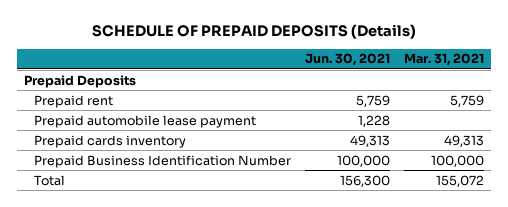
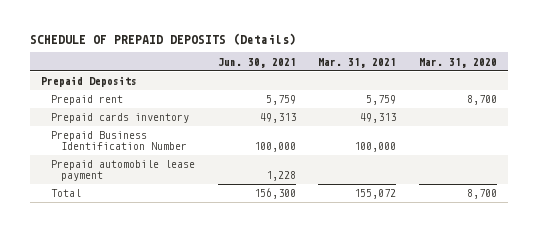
none -> [418,57,497,68] Mar. 31, 2020
[34,114,257,128] Prepaid automobile lease payment -> [51,160,196,182] Prepaid automobile lease payment

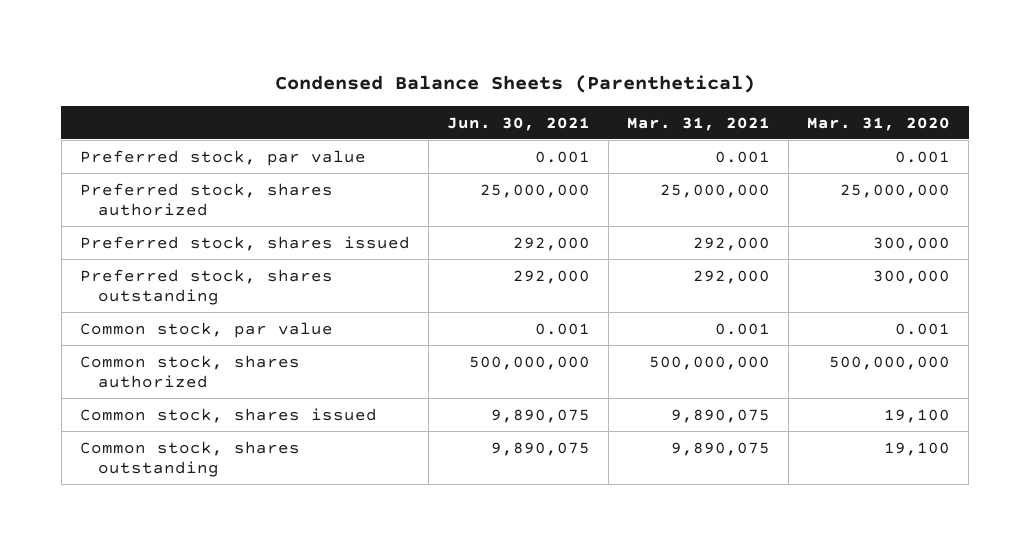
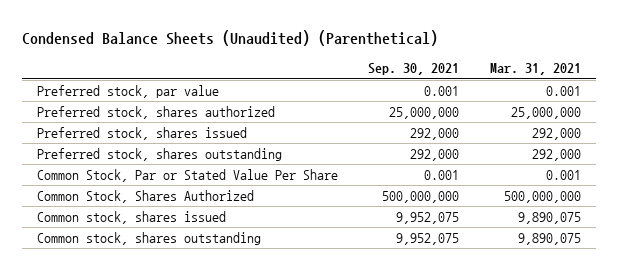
[275,74,756,93] Condensed Balance Sheets (Parenthetical) -> [21,30,438,47] Condensed Balance Sheets (Unaudited) (Parenthetical)
[446,116,590,131] Jun. 30, 2021 -> none
[807,116,951,131] Mar. 31, 2020 -> none
none -> [368,63,460,76] Sep. 30, 2021
[79,321,333,338] Common stock, par value -> [36,169,338,183] Common Stock, Par or Stated Value Per Share
[79,354,300,389] Common stock, shares authorized -> [36,190,254,204] Common Stock, Shares Authorized

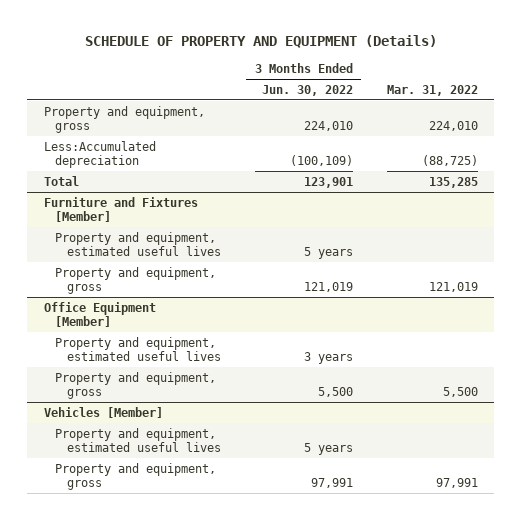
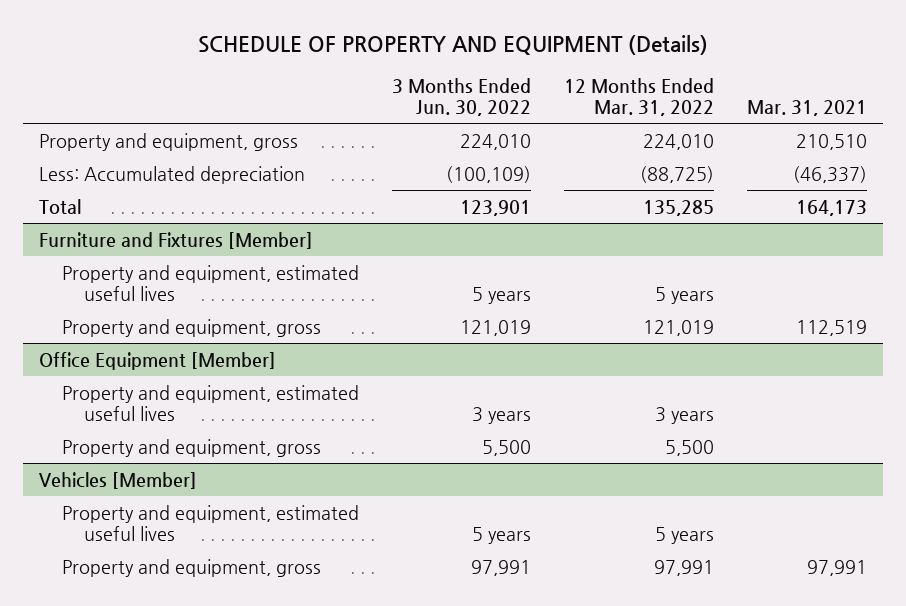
[386,84,478,96] Mar. 31, 2022 -> none
none -> [563,77,714,117] 12 Months Ended Mar. 31, 2022
none -> [746,100,867,117] Mar. 31, 2021
[43,140,156,169] Less:Accumulated depreciation -> [39,165,306,184] Less: Accumulated depreciation

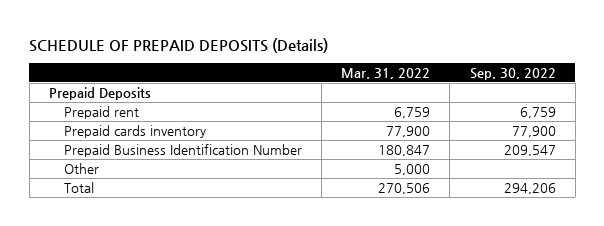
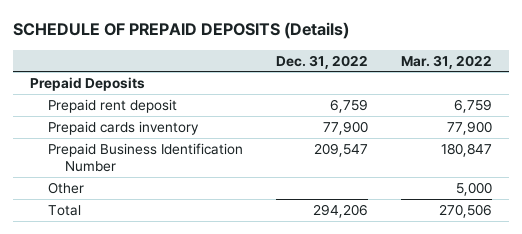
[469,67,556,80] Sep. 30, 2022 -> none
none -> [275,54,368,69] Dec. 31, 2022
[63,106,139,120] Prepaid rent -> [47,99,177,114] Prepaid rent deposit

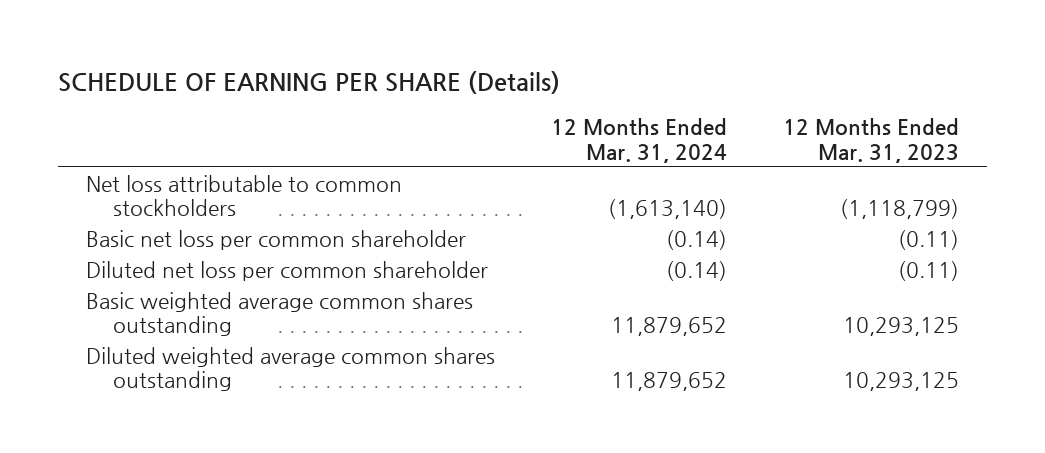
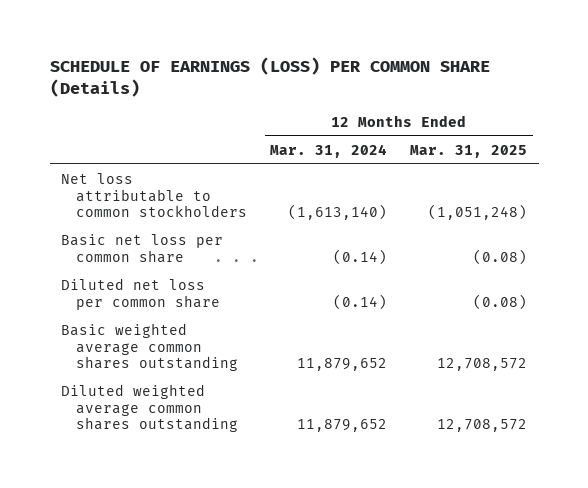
[57,71,560,95] SCHEDULE OF EARNING PER SHARE (Details) -> [49,56,490,97] SCHEDULE OF EARNINGS (LOSS) PER COMMON SHARE (Details)
[783,117,960,163] 12 Months Ended Mar. 31, 2023 -> none
none -> [410,144,528,158] Mar. 31, 2025
[85,229,466,250] Basic net loss per common shareholder -> [61,233,224,263] Basic net loss per common share
[85,260,488,281] Diluted net loss per common shareholder -> [61,277,221,310] Diluted net loss per common share

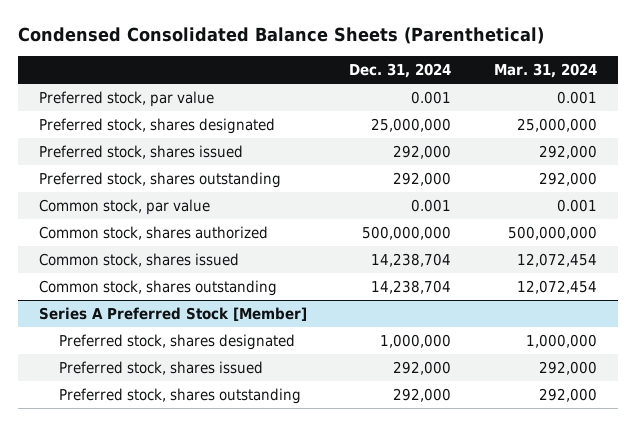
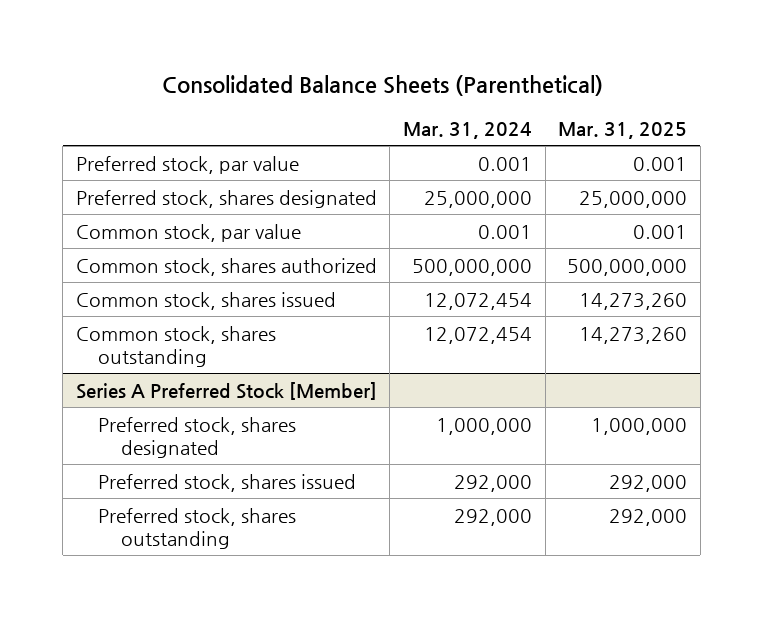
[17,27,544,45] Condensed Consolidated Balance Sheets (Parenthetical) -> [161,75,603,97] Consolidated Balance Sheets (Parenthetical)
[349,63,452,79] Dec. 31, 2024 -> none
none -> [558,122,688,140] Mar. 31, 2025
[38,145,243,160] Preferred stock, shares issued -> none
[38,172,281,189] Preferred stock, shares outstanding -> none

